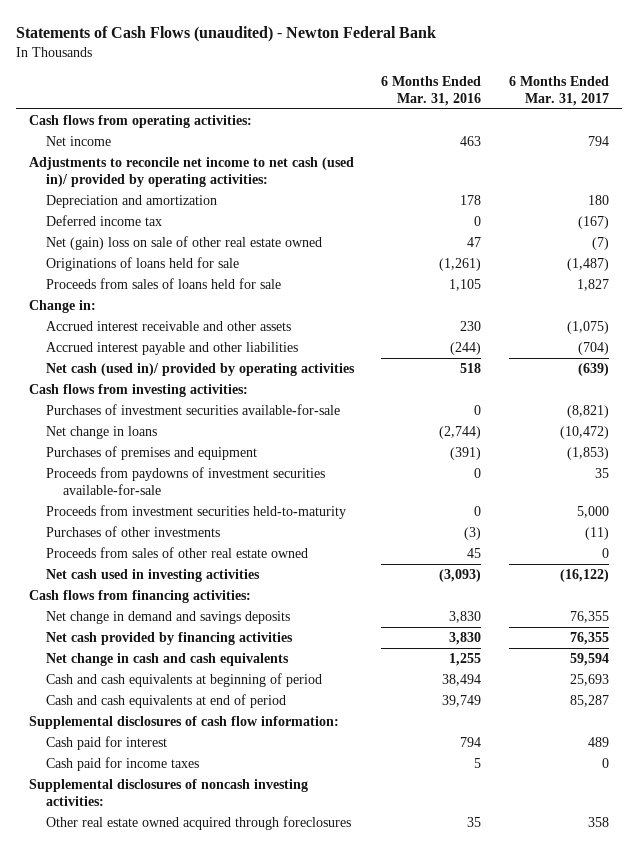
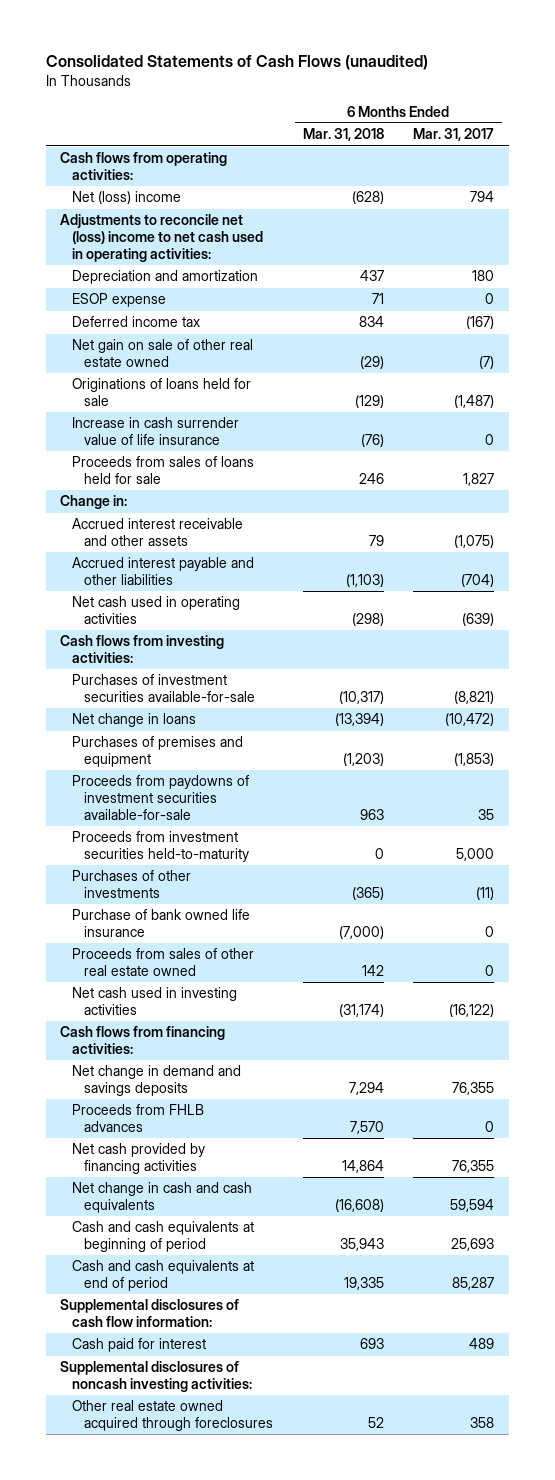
[15,25,436,42] Statements of Cash Flows (unaudited) - Newton Federal Bank -> [45,55,428,71] Consolidated Statements of Cash Flows (unaudited)
[381,76,482,106] 6 Months Ended Mar. 31, 2016 -> none
none -> [302,128,384,142] Mar. 31, 2018
[45,136,111,147] Net income -> [72,191,182,205] Net (loss) income
[29,157,355,187] Adjustments to reconcile net income to net cash (used in)/ provided by operating activities: -> [60,214,264,262] Adjustments to reconcile net (loss) income to net cash used in operating activities:
none -> [72,293,167,308] ESOP expense
[45,236,322,251] Net (gain) loss on sale of other real estate owned -> [72,339,254,368] Net gain on sale of other real estate owned
none -> [72,417,240,446] Increase in cash surrender value of life insurance
[45,363,355,377] Net cash (used in)/ provided by operating activities -> [72,596,241,625] Net cash used in operating activities
none -> [72,909,251,938] Purchase of bank owned life insurance
none -> [72,1104,205,1133] Proceeds from FHLB advances
[45,757,199,772] Cash paid for income taxes -> none

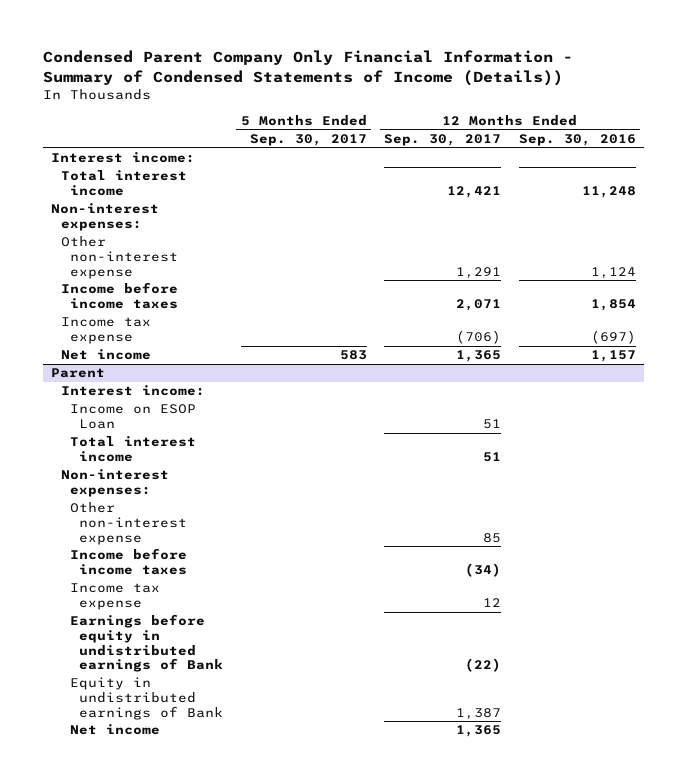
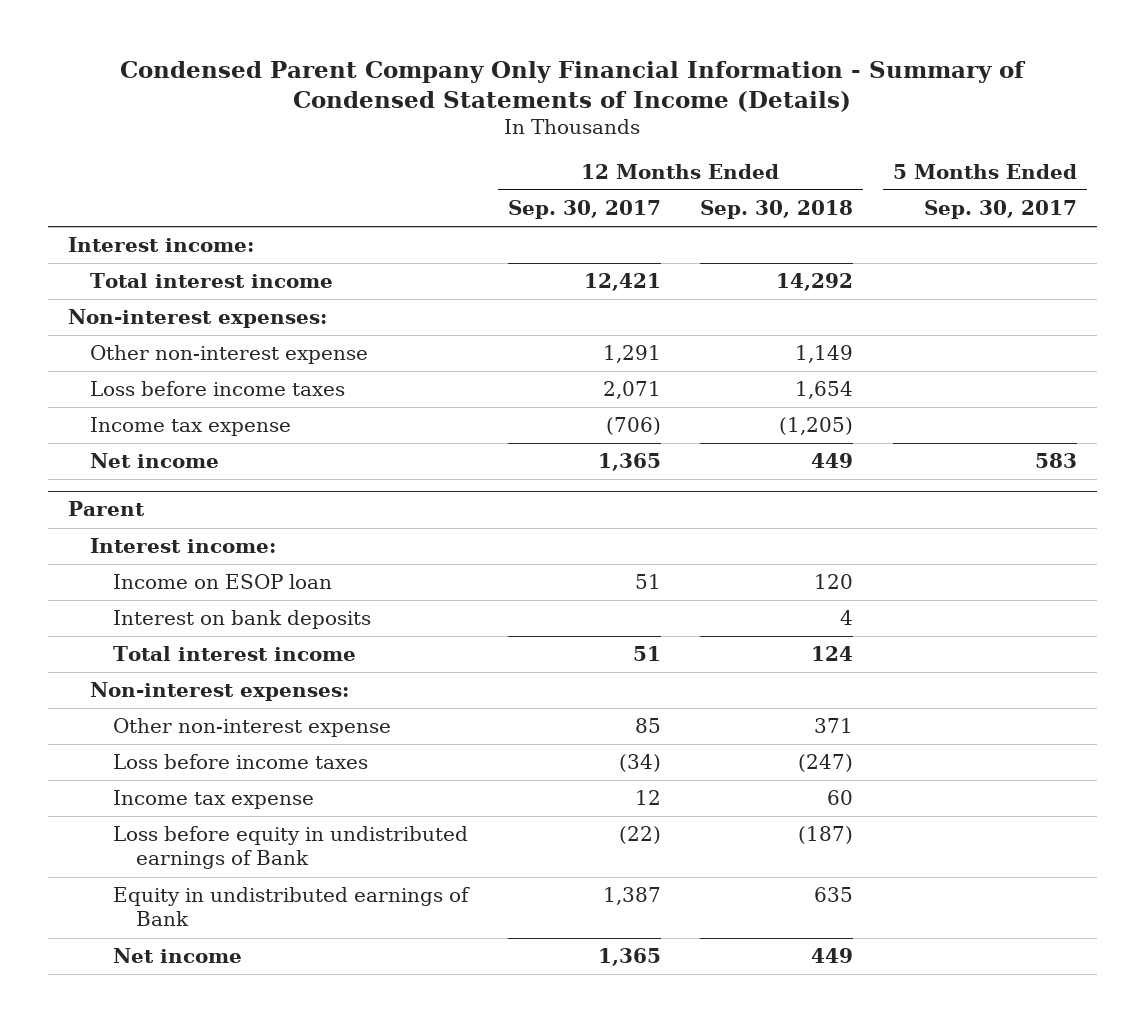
[42,50,573,86] Condensed Parent Company Only Financial Information - Summary of Condensed Statements of Income (Details)) -> [120,60,1027,112] Condensed Parent Company Only Financial Information - Summary of Condensed Statements of Income (Details)
[518,133,636,146] Sep. 30, 2016 -> none
none -> [700,200,854,220] Sep. 30, 2018
[60,282,178,310] Income before income taxes -> [90,381,346,397] Loss before income taxes
[69,404,196,430] Income on ESOP Loan -> [112,574,332,590] Income on ESOP loan
none -> [112,610,371,630] Interest on bank deposits
[69,548,187,576] Income before income taxes -> [112,754,368,770] Loss before income taxes
[69,614,223,673] Earnings before equity in undistributed earnings of Bank -> [112,826,468,870] Loss before equity in undistributed earnings of Bank

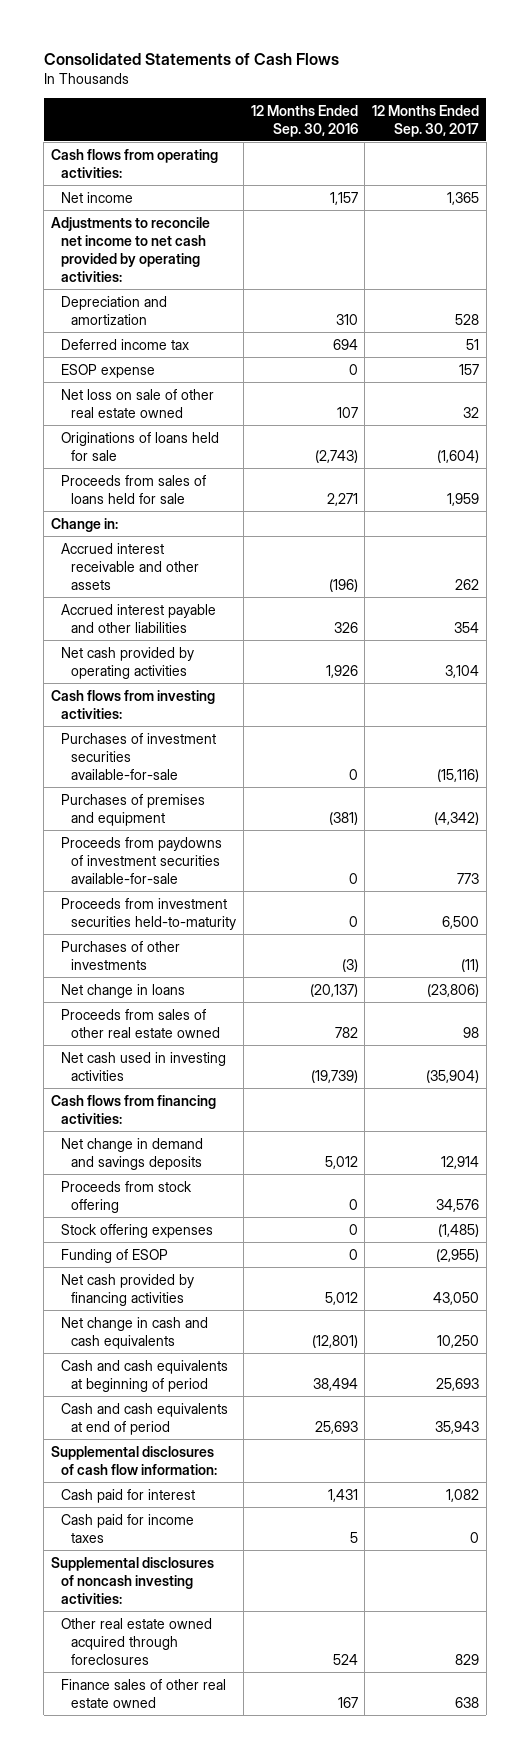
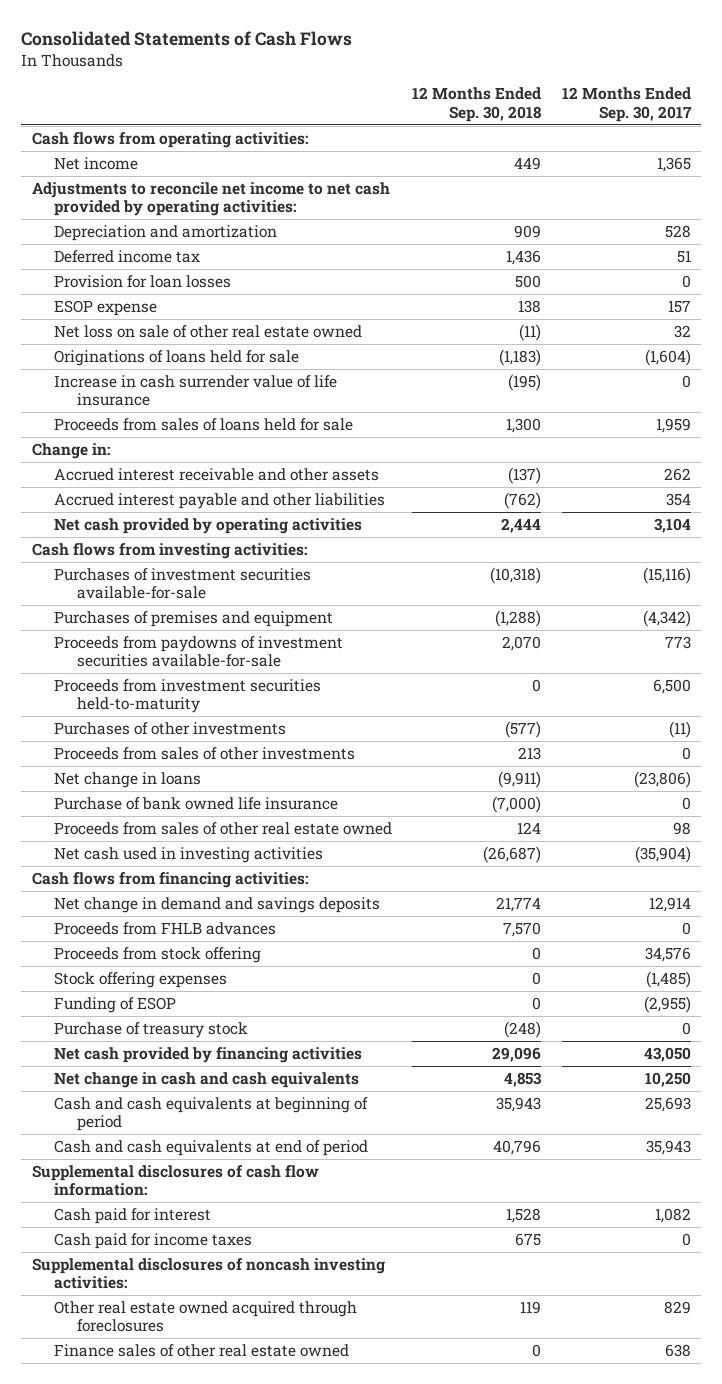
[250,104,358,137] 12 Months Ended Sep. 30, 2016 -> none
none -> [412,87,542,122] 12 Months Ended Sep. 30, 2018
none -> [54,275,232,289] Provision for loan losses
none -> [54,375,338,407] Increase in cash surrender value of life insurance
none -> [54,747,356,761] Proceeds from sales of other investments
none -> [54,797,339,811] Purchase of bank owned life insurance
none -> [54,922,277,936] Proceeds from FHLB advances
none -> [54,1022,249,1039] Purchase of treasury stock

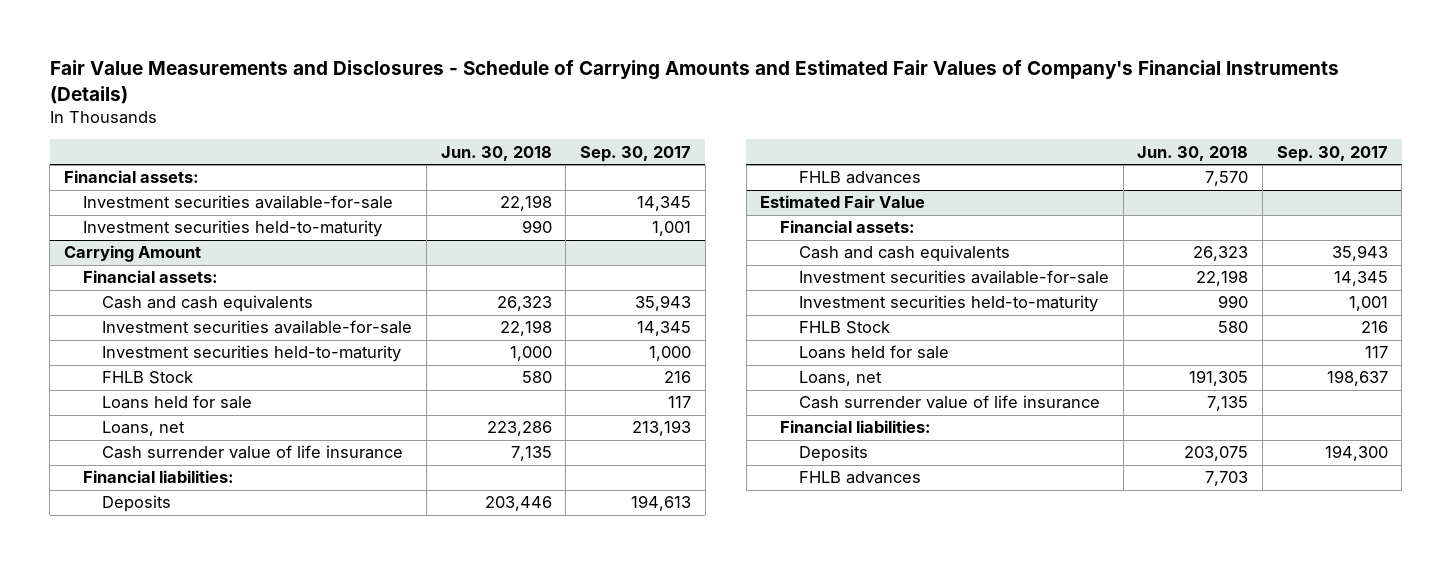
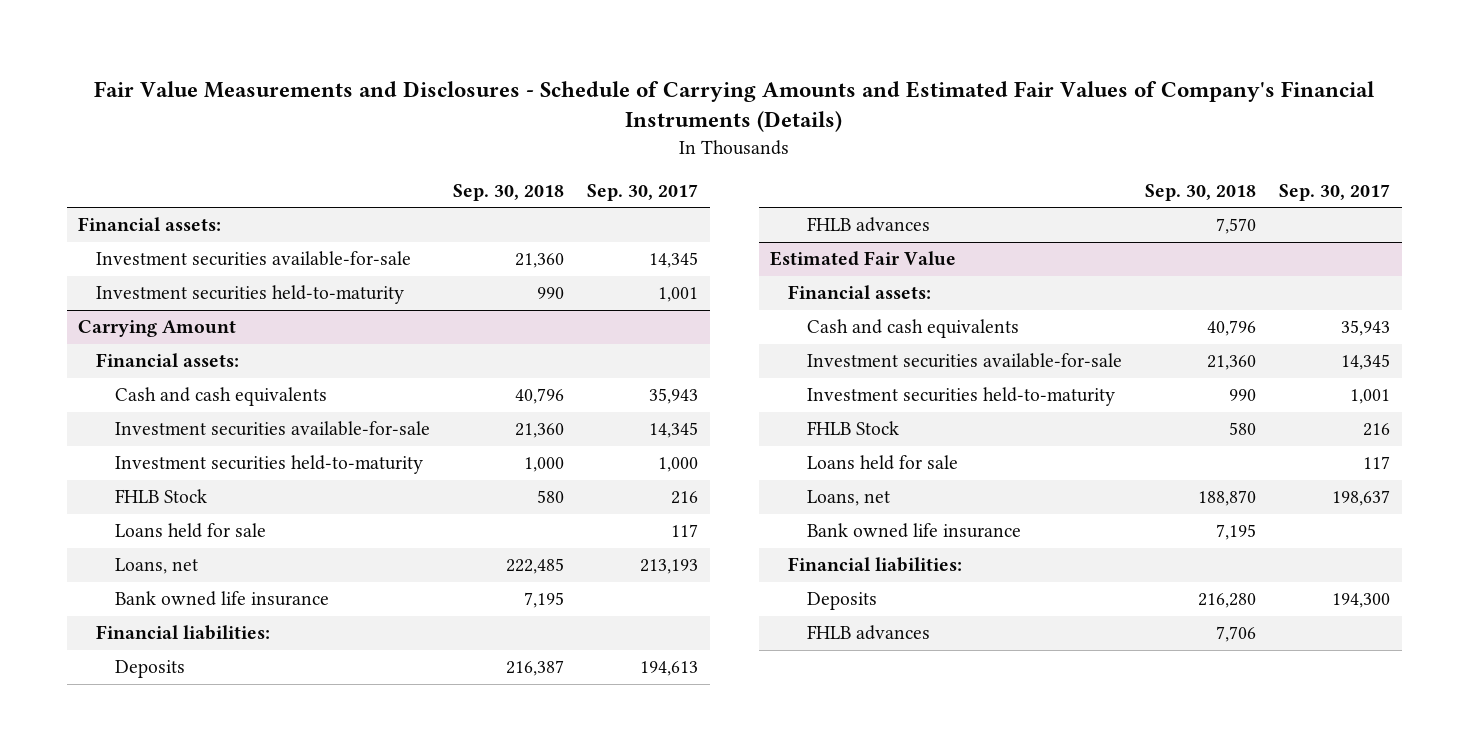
[440,145,552,161] Jun. 30, 2018 -> none
none -> [452,183,564,201] Sep. 30, 2018
[102,445,404,460] Cash surrender value of life insurance -> [114,591,329,607] Bank owned life insurance
[799,395,1101,410] Cash surrender value of life insurance -> [806,523,1021,539] Bank owned life insurance

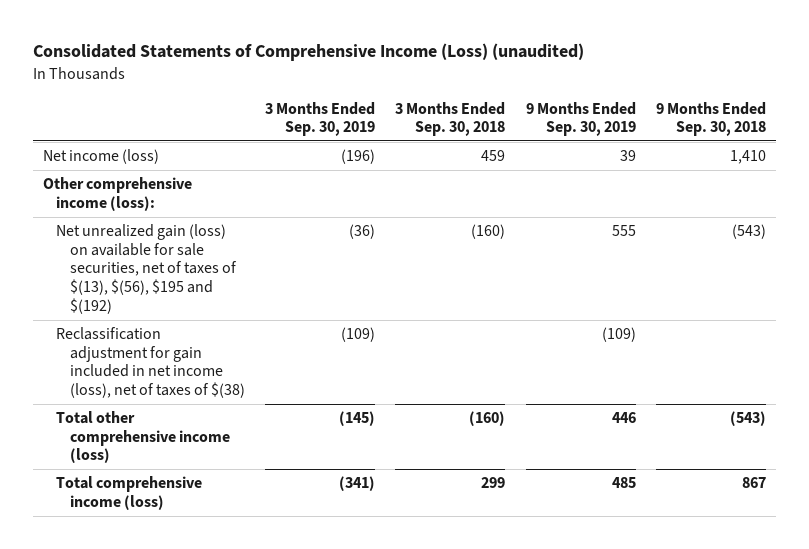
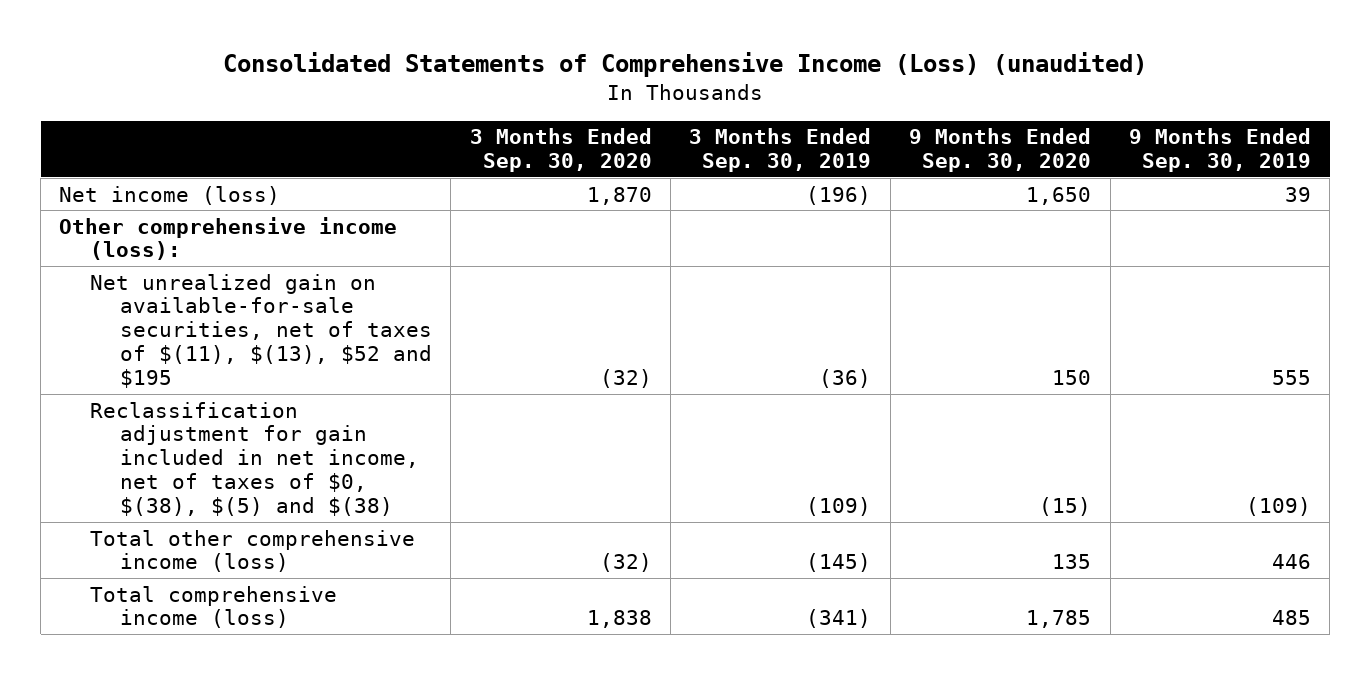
[395,101,506,137] 3 Months Ended Sep. 30, 2018 -> none
[655,101,766,137] 9 Months Ended Sep. 30, 2018 -> none
none -> [469,128,652,173] 3 Months Ended Sep. 30, 2020
none -> [909,128,1092,173] 9 Months Ended Sep. 30, 2020
[56,224,237,314] Net unrealized gain (loss) on available for sale securities, net of taxes of $(13), $(56), $195 and $(192) -> [89,273,432,388] Net unrealized gain on available-for-sale securities, net of taxes of $(11), $(13), $52 and $195
[56,327,245,399] Reclassification adjustment for gain included in net income (loss), net of taxes of $(38) -> [89,401,419,516] Reclassification adjustment for gain included in net income, net of taxes of $0, $(38), $(5) and $(38)

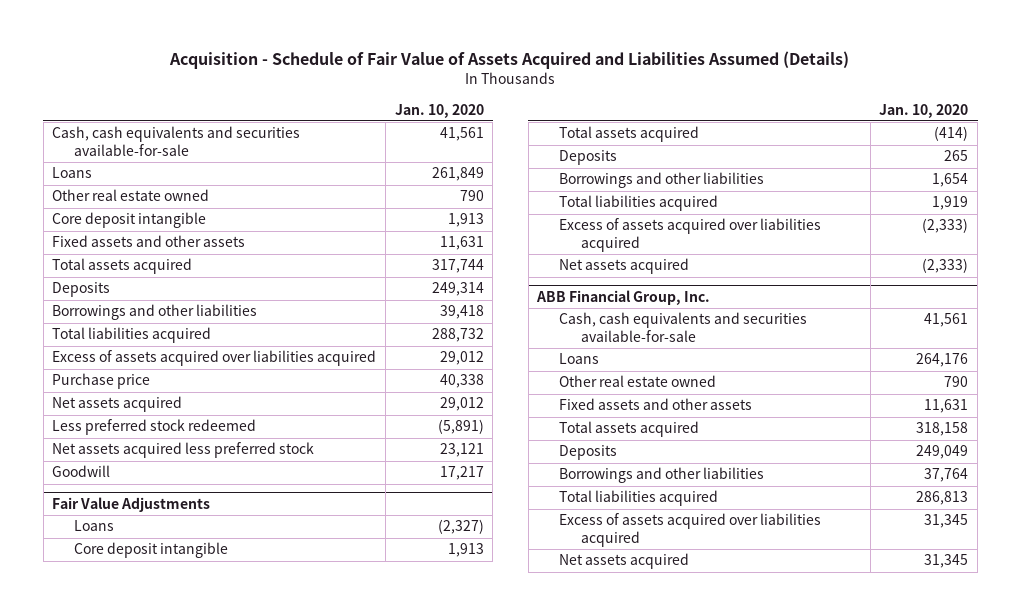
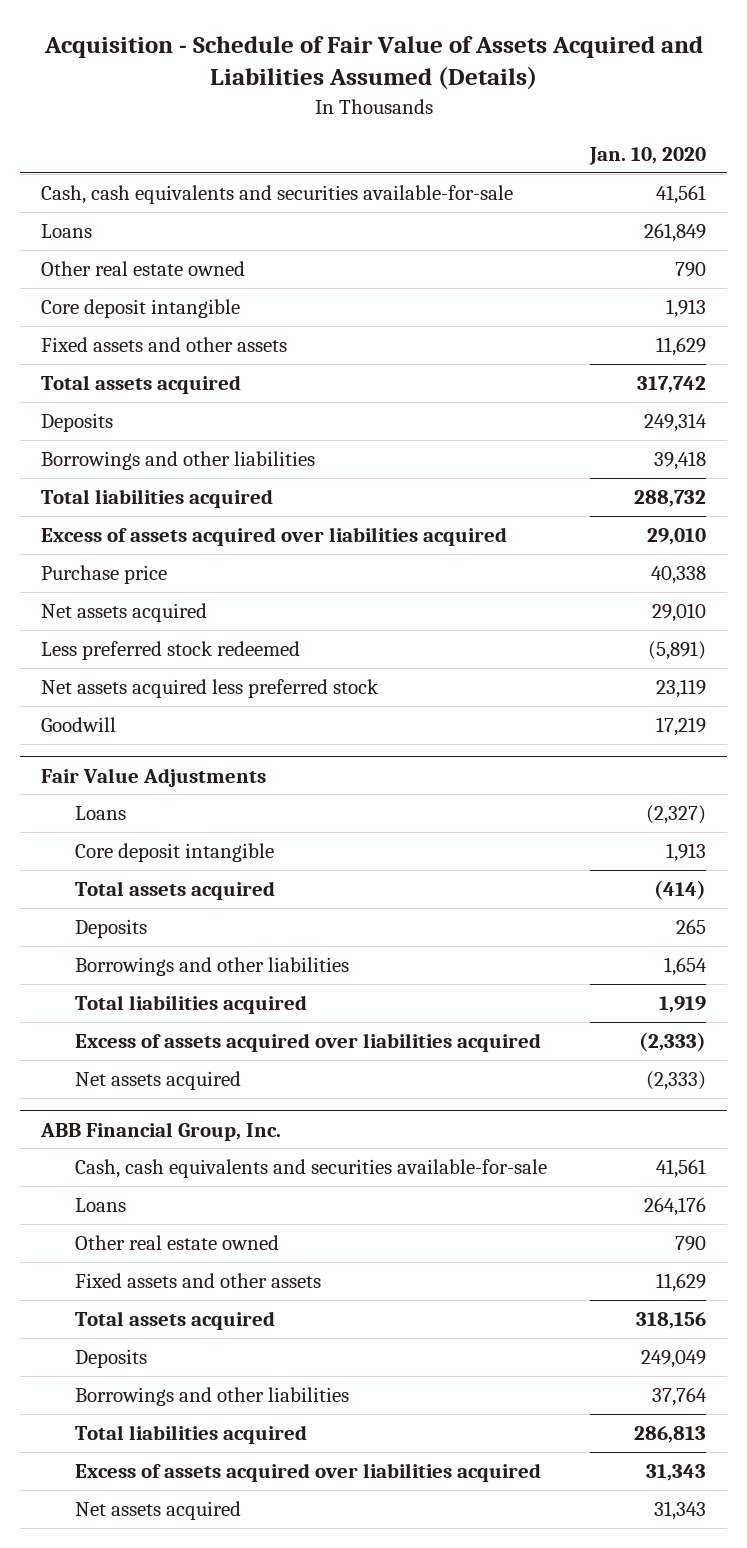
[439,236,484,251] 11,631 -> [655,337,706,357] 11,629
[431,259,484,274] 317,744 -> [636,376,706,394] 317,742
[439,351,484,366] 29,012 -> [646,528,706,546] 29,010
[439,397,484,412] 29,012 -> [651,603,706,623] 29,010
[439,443,484,458] 23,121 -> [655,679,706,699] 23,119
[439,466,484,481] 17,217 -> [655,717,706,737] 17,219
[924,399,969,414] 11,631 -> [655,1273,706,1293] 11,629
[916,422,969,437] 318,158 -> [635,1312,706,1330] 318,156
[924,514,969,529] 31,345 -> [645,1464,706,1482] 31,343
[924,554,969,569] 31,345 -> [653,1501,706,1521] 31,343

